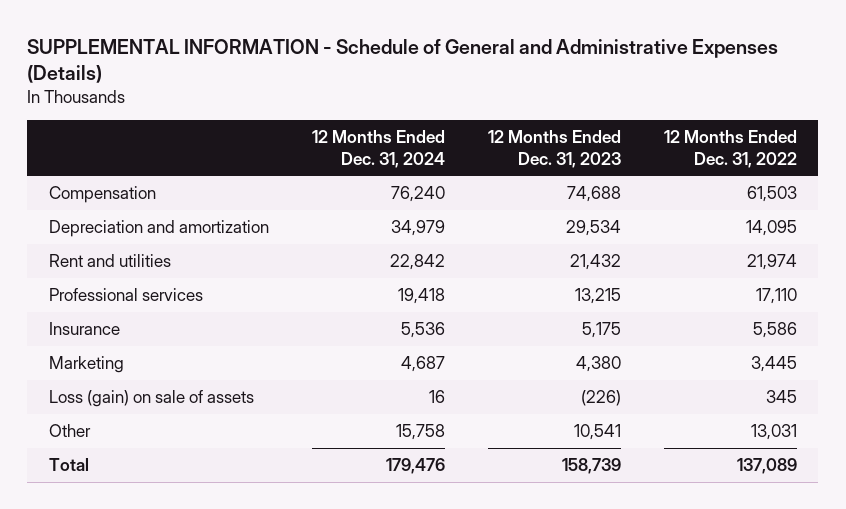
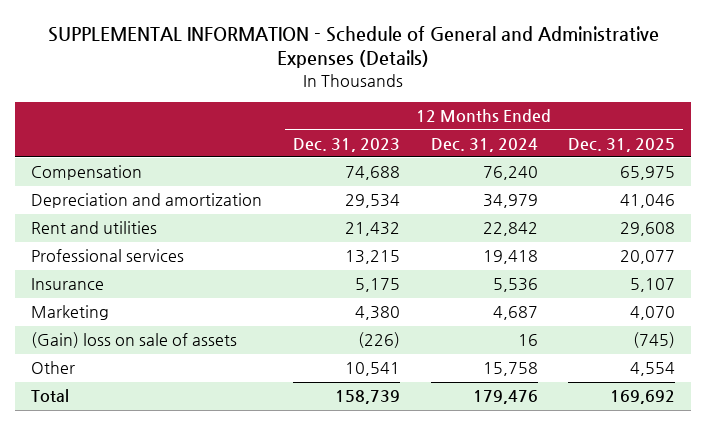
[663,130,797,168] 12 Months Ended Dec. 31, 2022 -> none
none -> [568,137,676,152] Dec. 31, 2025
[48,390,254,408] Loss (gain) on sale of assets -> [30,332,237,349] (Gain) loss on sale of assets

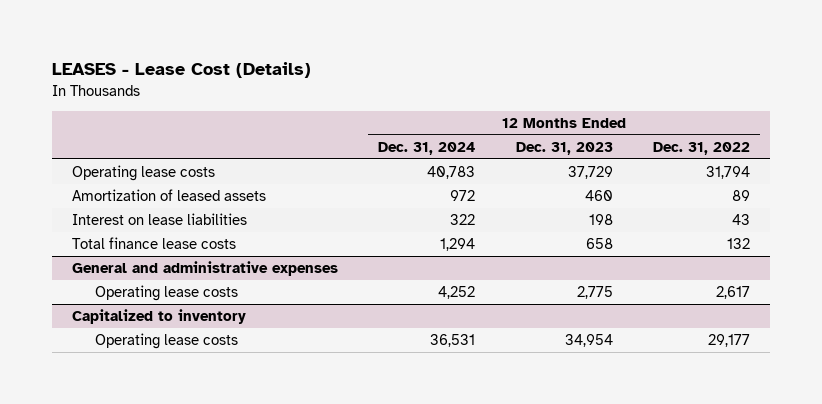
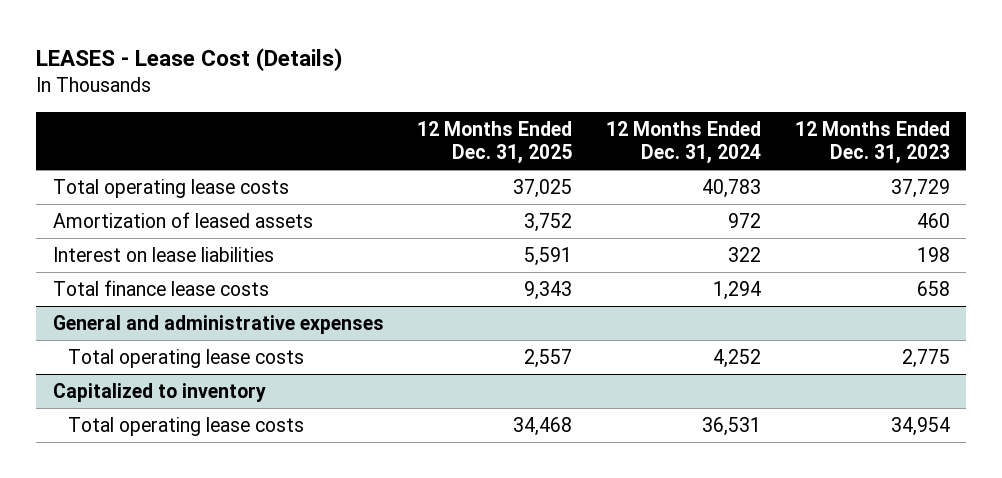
[652,141,750,155] Dec. 31, 2022 -> none
none -> [417,120,573,165] 12 Months Ended Dec. 31, 2025
[71,165,215,182] Operating lease costs -> [52,178,289,198] Total operating lease costs
[95,285,239,302] Operating lease costs -> [67,348,304,368] Total operating lease costs
[95,333,239,350] Operating lease costs -> [67,416,304,436] Total operating lease costs

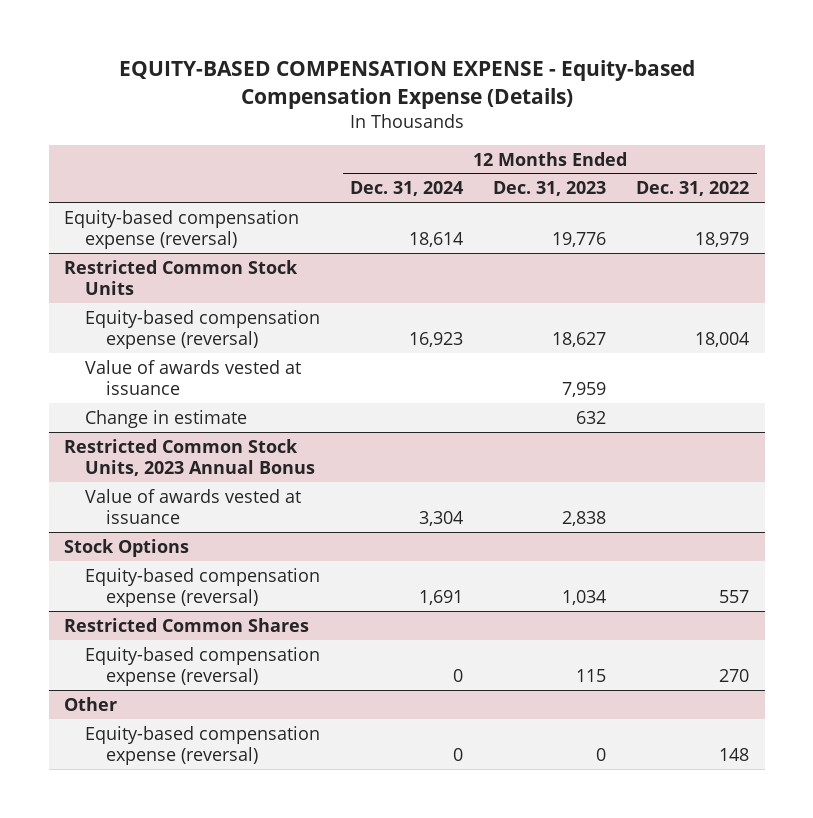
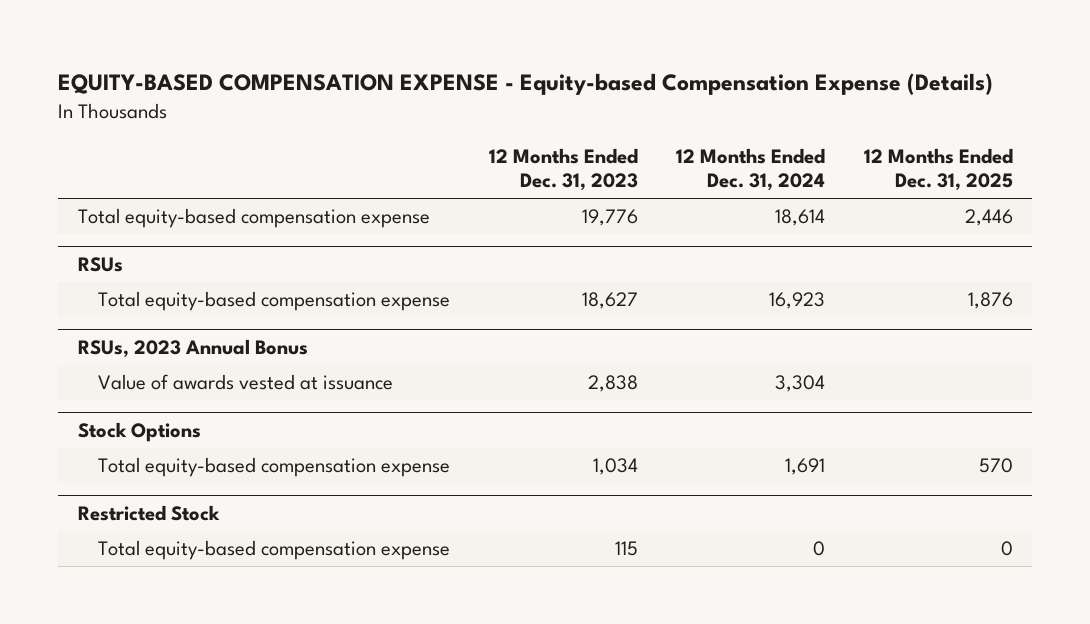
[636,181,750,197] Dec. 31, 2022 -> none
none -> [863,147,1013,192] 12 Months Ended Dec. 31, 2025
[85,359,302,396] Value of awards vested at issuance -> none
[85,409,248,428] Change in estimate -> none
[63,438,316,477] Restricted Common Stock Units, 2023 Annual Bonus -> none
[63,209,299,250] Equity-based compensation expense (reversal) -> [77,208,430,229] Total equity-based compensation expense
[63,259,298,296] Restricted Common Stock Units -> [77,256,123,272] RSUs
[85,309,321,350] Equity-based compensation expense (reversal) -> [97,291,450,312] Total equity-based compensation expense
none -> [77,338,308,358] RSUs, 2023 Annual Bonus
[63,696,117,711] Other -> none
[85,725,321,766] Equity-based compensation expense (reversal) -> none
[85,567,321,608] Equity-based compensation expense (reversal) -> [97,457,450,478] Total equity-based compensation expense
[63,617,309,632] Restricted Common Shares -> [77,504,220,521] Restricted Stock
[85,646,321,687] Equity-based compensation expense (reversal) -> [97,540,450,561] Total equity-based compensation expense

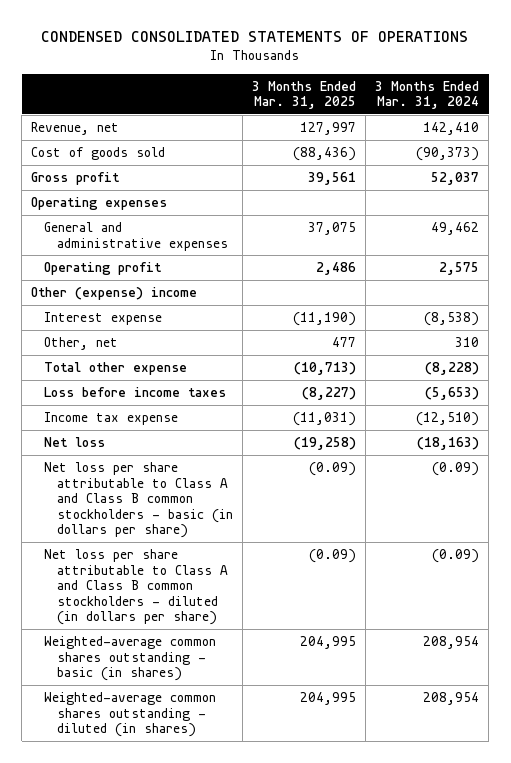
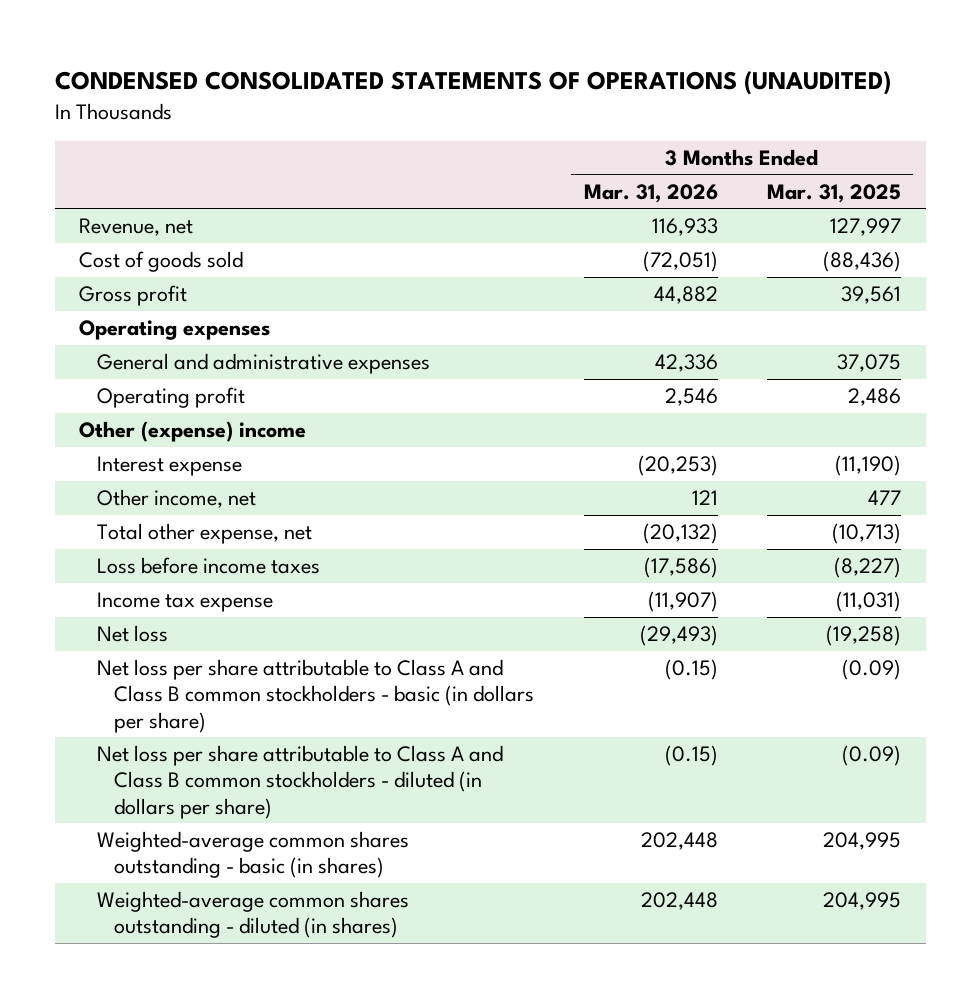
[41,31,469,43] CONDENSED CONSOLIDATED STATEMENTS OF OPERATIONS -> [54,71,891,96] CONDENSED CONSOLIDATED STATEMENTS OF OPERATIONS (UNAUDITED)
[375,80,480,110] 3 Months Ended Mar. 31, 2024 -> none
none -> [583,183,718,203] Mar. 31, 2026
[44,336,119,350] Other, net -> [96,489,256,509] Other income, net
[44,361,188,375] Total other expense -> [96,523,312,545] Total other expense, net

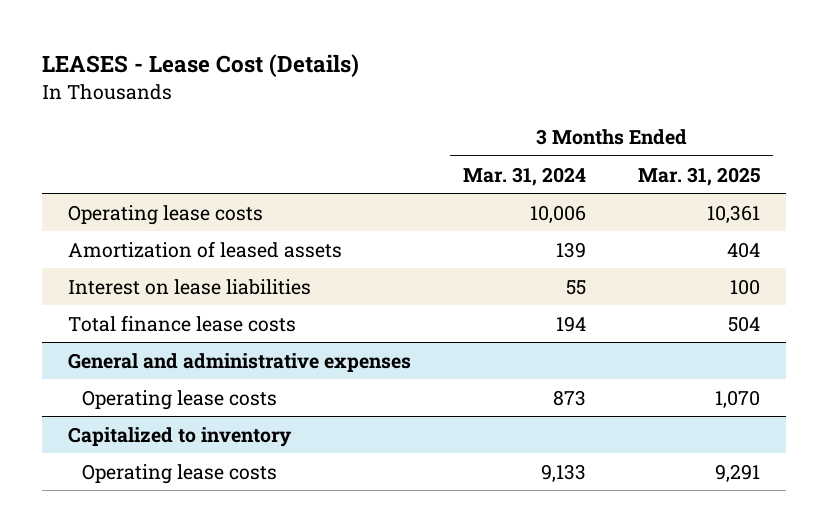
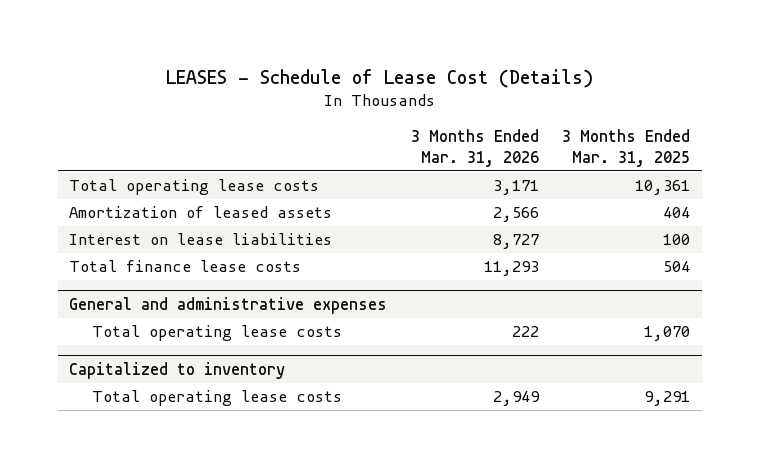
[41,54,359,78] LEASES - Lease Cost (Details) -> [165,68,593,88] LEASES - Schedule of Lease Cost (Details)
[463,166,587,186] Mar. 31, 2024 -> none
none -> [410,129,539,168] 3 Months Ended Mar. 31, 2026
[67,204,263,225] Operating lease costs -> [69,179,320,196] Total operating lease costs
[82,389,278,410] Operating lease costs -> [92,325,343,342] Total operating lease costs
[82,463,278,484] Operating lease costs -> [92,390,343,407] Total operating lease costs

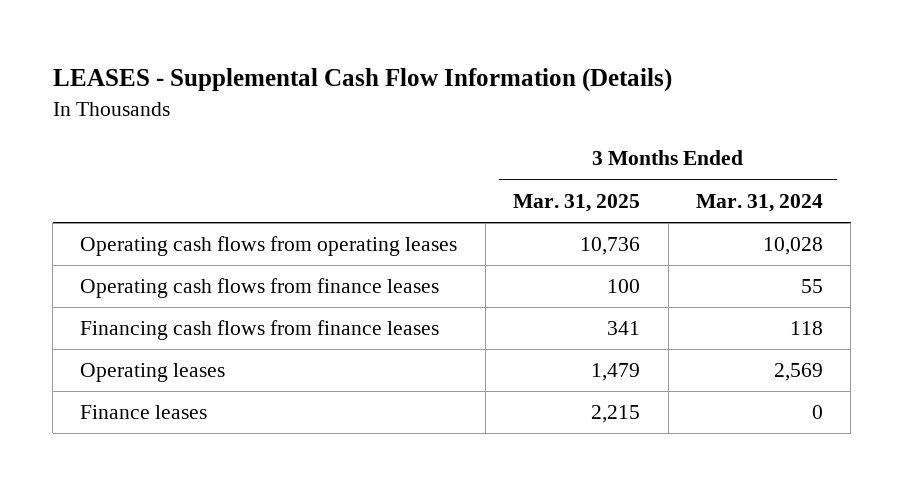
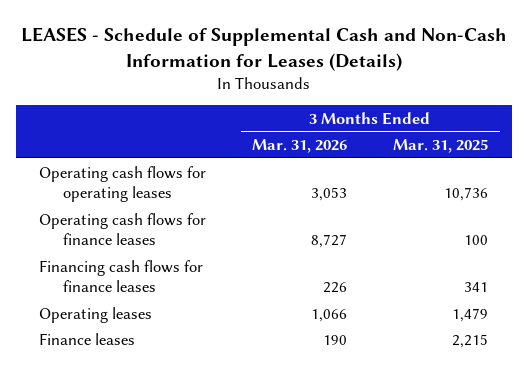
[52,68,672,93] LEASES - Supplemental Cash Flow Information (Details) -> [20,27,507,71] LEASES - Schedule of Supplemental Cash and Non-Cash Information for Leases (Details)
[695,193,823,212] Mar. 31, 2024 -> none
none -> [252,139,348,154] Mar. 31, 2026
[80,236,458,257] Operating cash flows from operating leases -> [38,165,206,203] Operating cash flows for operating leases
[80,278,440,299] Operating cash flows from finance leases -> [38,212,206,246] Operating cash flows for finance leases
[80,320,440,341] Financing cash flows from finance leases -> [38,259,203,293] Financing cash flows for finance leases

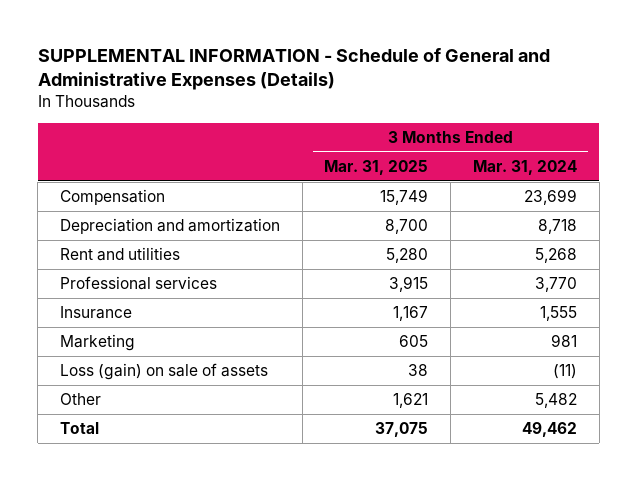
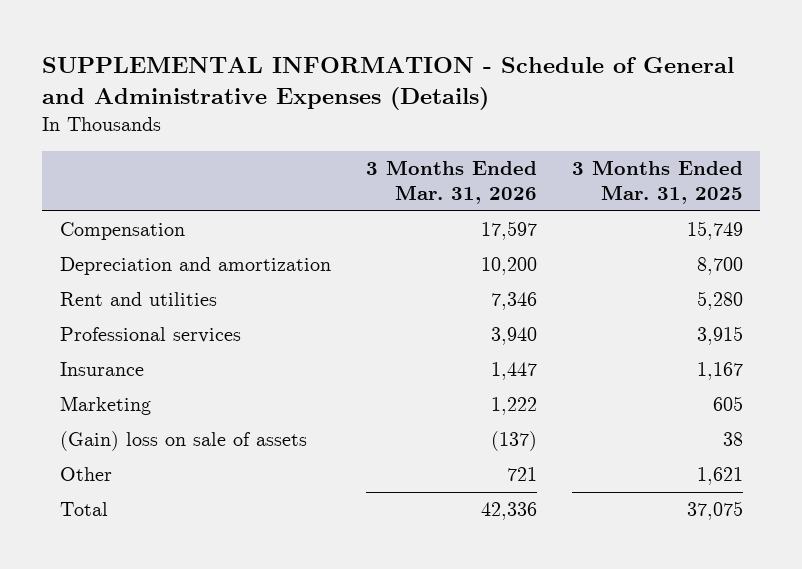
[472,159,577,175] Mar. 31, 2024 -> none
none -> [365,159,537,205] 3 Months Ended Mar. 31, 2026
[59,363,268,381] Loss (gain) on sale of assets -> [59,431,307,452] (Gain) loss on sale of assets

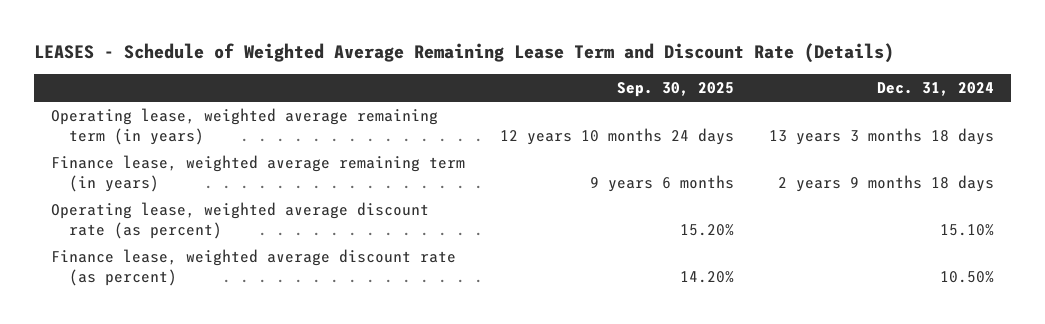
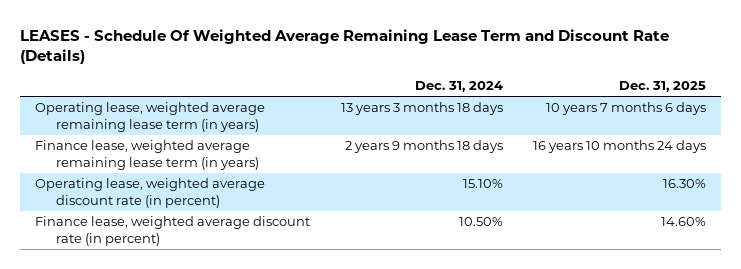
[33,43,894,64] LEASES - Schedule of Weighted Average Remaining Lease Term and Discount Rate (Details) -> [20,28,670,65] LEASES - Schedule Of Weighted Average Remaining Lease Term and Discount Rate (Details)
[616,81,734,97] Sep. 30, 2025 -> none
none -> [618,81,706,93] Dec. 31, 2025
[51,108,439,145] Operating lease, weighted average remaining term (in years) -> [35,102,266,133] Operating lease, weighted average remaining lease term (in years)
[51,155,466,192] Finance lease, weighted average remaining term (in years) -> [35,140,260,171] Finance lease, weighted average remaining lease term (in years)
[51,202,430,239] Operating lease, weighted average discount rate (as percent) -> [35,178,266,209] Operating lease, weighted average discount rate (in percent)
[51,249,457,286] Finance lease, weighted average discount rate (as percent) -> [35,216,311,247] Finance lease, weighted average discount rate (in percent)

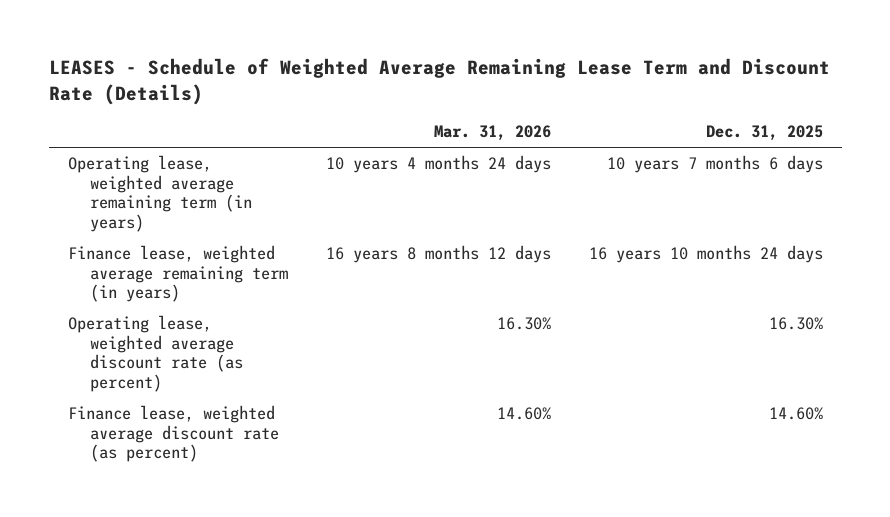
[20,28,670,65] LEASES - Schedule Of Weighted Average Remaining Lease Term and Discount Rate (Details) -> [48,58,830,105] LEASES - Schedule of Weighted Average Remaining Lease Term and Discount Rate (Details)
[414,81,503,93] Dec. 31, 2024 -> none
none -> [433,125,551,142] Mar. 31, 2026
[35,102,266,133] Operating lease, weighted average remaining lease term (in years) -> [67,155,253,232] Operating lease, weighted average remaining term (in years)
[35,140,260,171] Finance lease, weighted average remaining lease term (in years) -> [67,245,289,303] Finance lease, weighted average remaining term (in years)
[35,178,266,209] Operating lease, weighted average discount rate (in percent) -> [67,315,244,392] Operating lease, weighted average discount rate (as percent)
[35,216,311,247] Finance lease, weighted average discount rate (in percent) -> [67,405,280,463] Finance lease, weighted average discount rate (as percent)

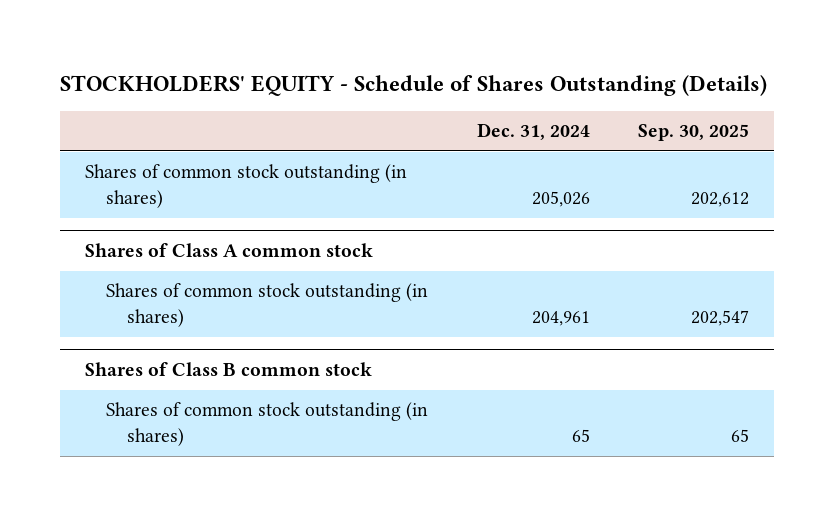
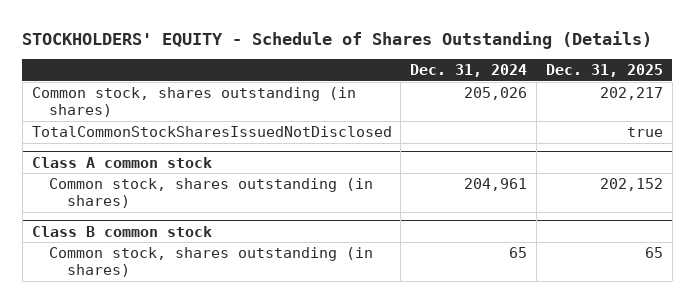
[638,123,750,141] Sep. 30, 2025 -> none
none -> [545,64,663,78] Dec. 31, 2025
[84,164,407,209] Shares of common stock outstanding (in shares) -> [31,87,356,118] Common stock, shares outstanding (in shares)
none -> [31,126,392,138] TotalCommonStockSharesIssuedNotDisclosed
[84,243,373,258] Shares of Class A common stock -> [31,156,212,168] Class A common stock
[105,283,428,328] Shares of common stock outstanding (in shares) -> [49,178,374,209] Common stock, shares outstanding (in shares)
[84,362,372,377] Shares of Class B common stock -> [31,225,212,237] Class B common stock
[105,402,428,447] Shares of common stock outstanding (in shares) -> [49,247,374,278] Common stock, shares outstanding (in shares)

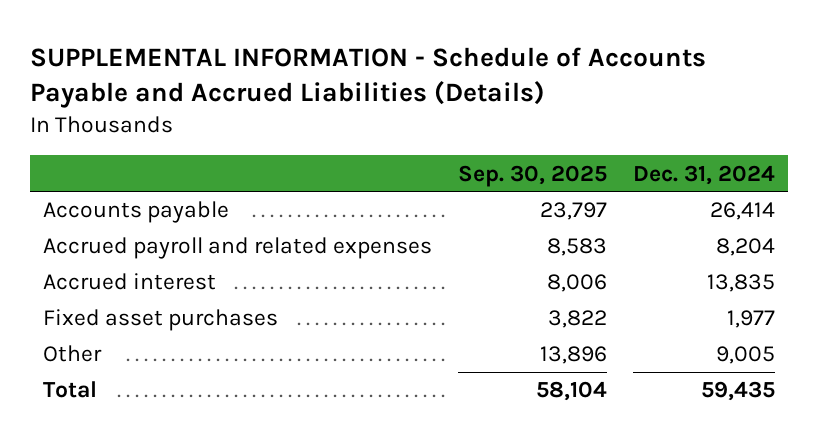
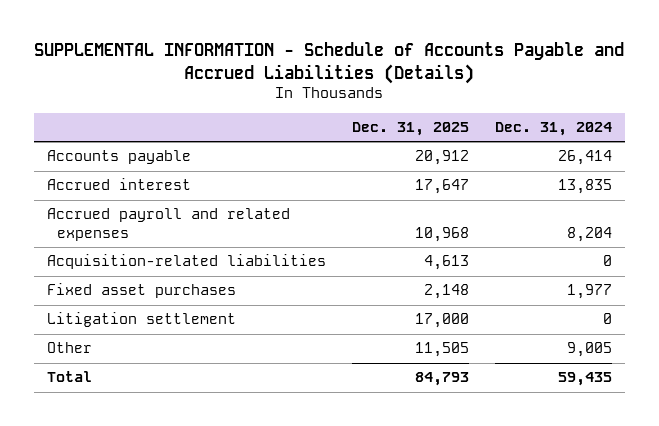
[458,164,608,187] Sep. 30, 2025 -> none
none -> [351,122,469,137] Dec. 31, 2025
[43,237,433,260] Accrued payroll and related expenses -> [46,208,290,242] Accrued payroll and related expenses
none -> [46,254,326,270] Acquisition-related liabilities
none -> [46,312,236,328] Litigation settlement

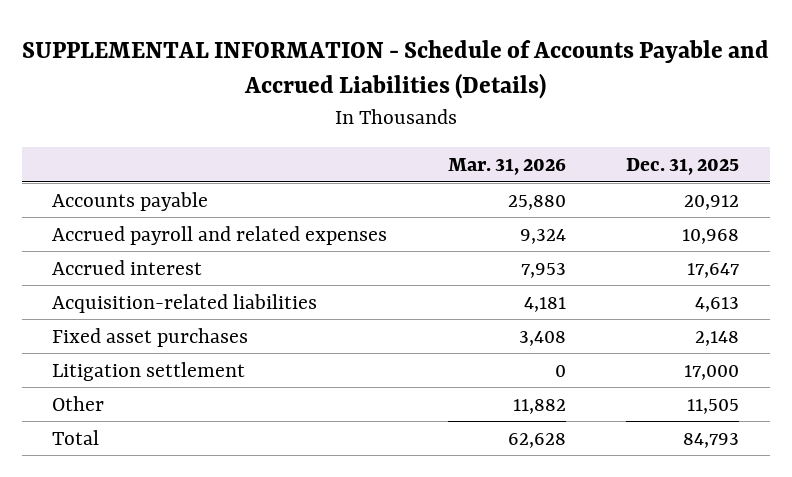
[495,122,613,137] Dec. 31, 2024 -> none
none -> [447,158,566,176] Mar. 31, 2026
[46,178,191,191] Accrued interest -> [52,259,203,275] Accrued interest

